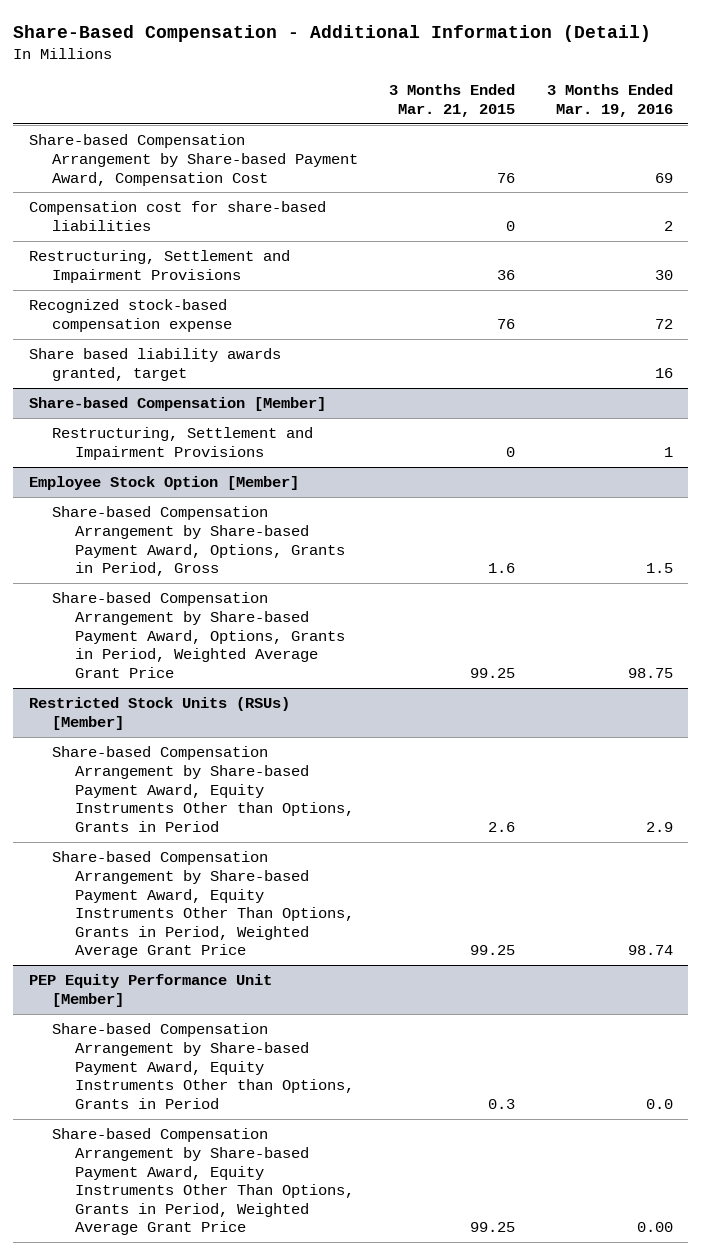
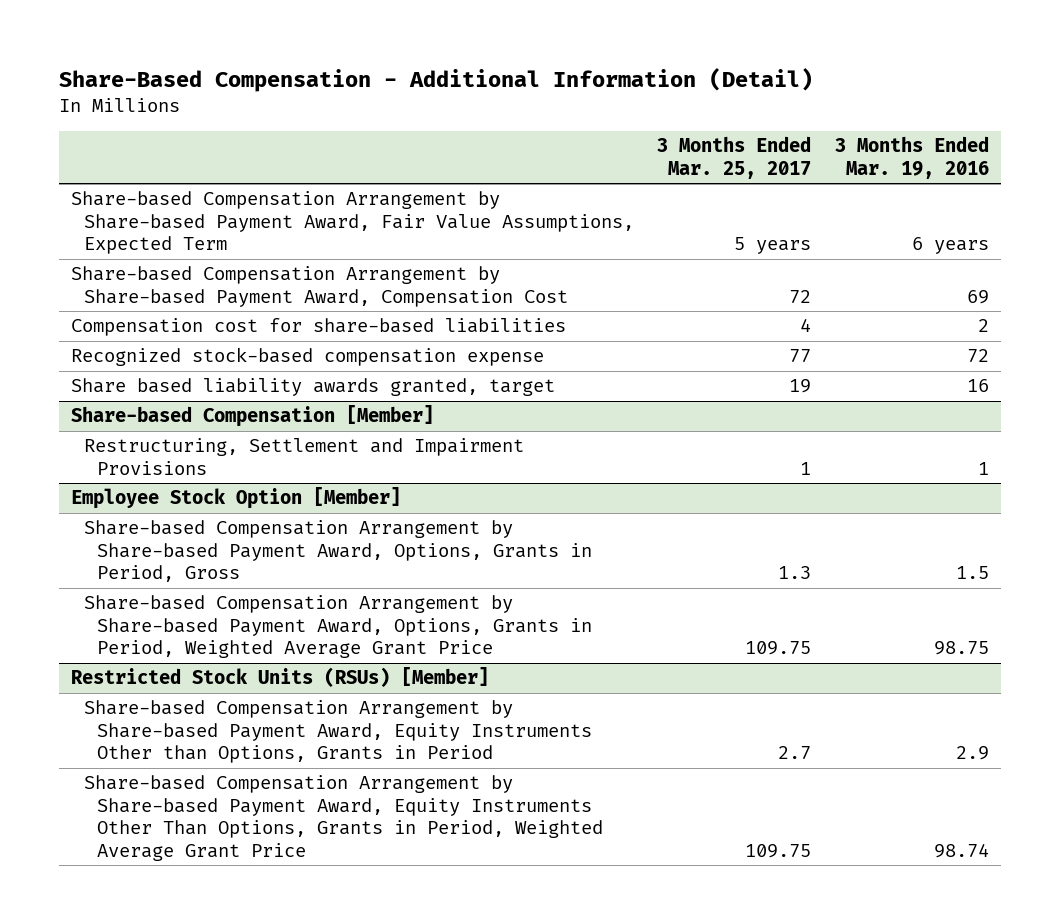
[389,83,516,117] 3 Months Ended Mar. 21, 2015 -> none
none -> [657,136,812,179] 3 Months Ended Mar. 25, 2017
none -> [70,191,634,255] Share-based Compensation Arrangement by Share-based Payment Award, Fair Value Assumptions, Expected Term
[29,250,291,283] Restructuring, Settlement and Impairment Provisions -> none
[29,974,273,1007] PEP Equity Performance Unit [Member] -> none
[52,1023,355,1109] Share-based Compensation Arrangement by Share-based Payment Award, Equity Instruments Other than Options, Grants in Period -> none
[52,1128,355,1236] Share-based Compensation Arrangement by Share-based Payment Award, Equity Instruments Other Than Options, Grants in Period, Weighted Average Grant Price -> none

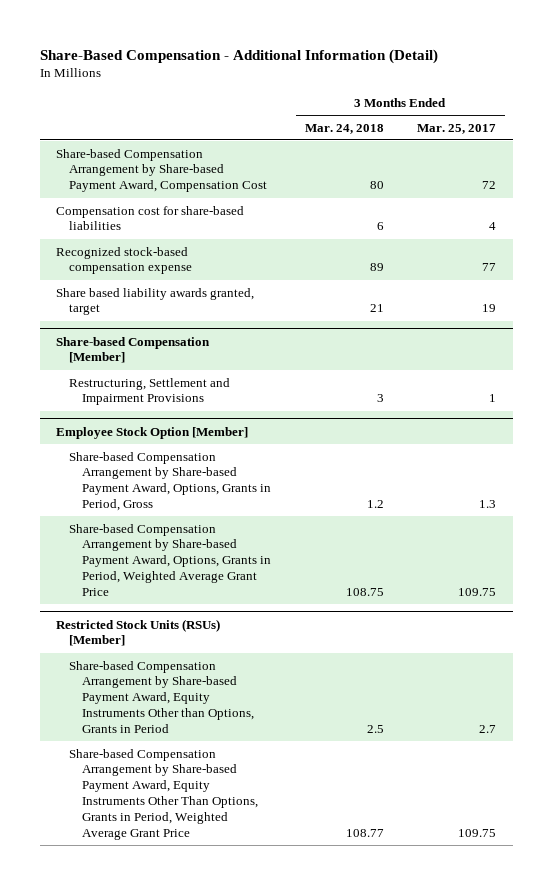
[835,136,990,179] 3 Months Ended Mar. 19, 2016 -> none
none -> [304,123,384,134] Mar. 24, 2018
[70,191,634,255] Share-based Compensation Arrangement by Share-based Payment Award, Fair Value Assumptions, Expected Term -> none

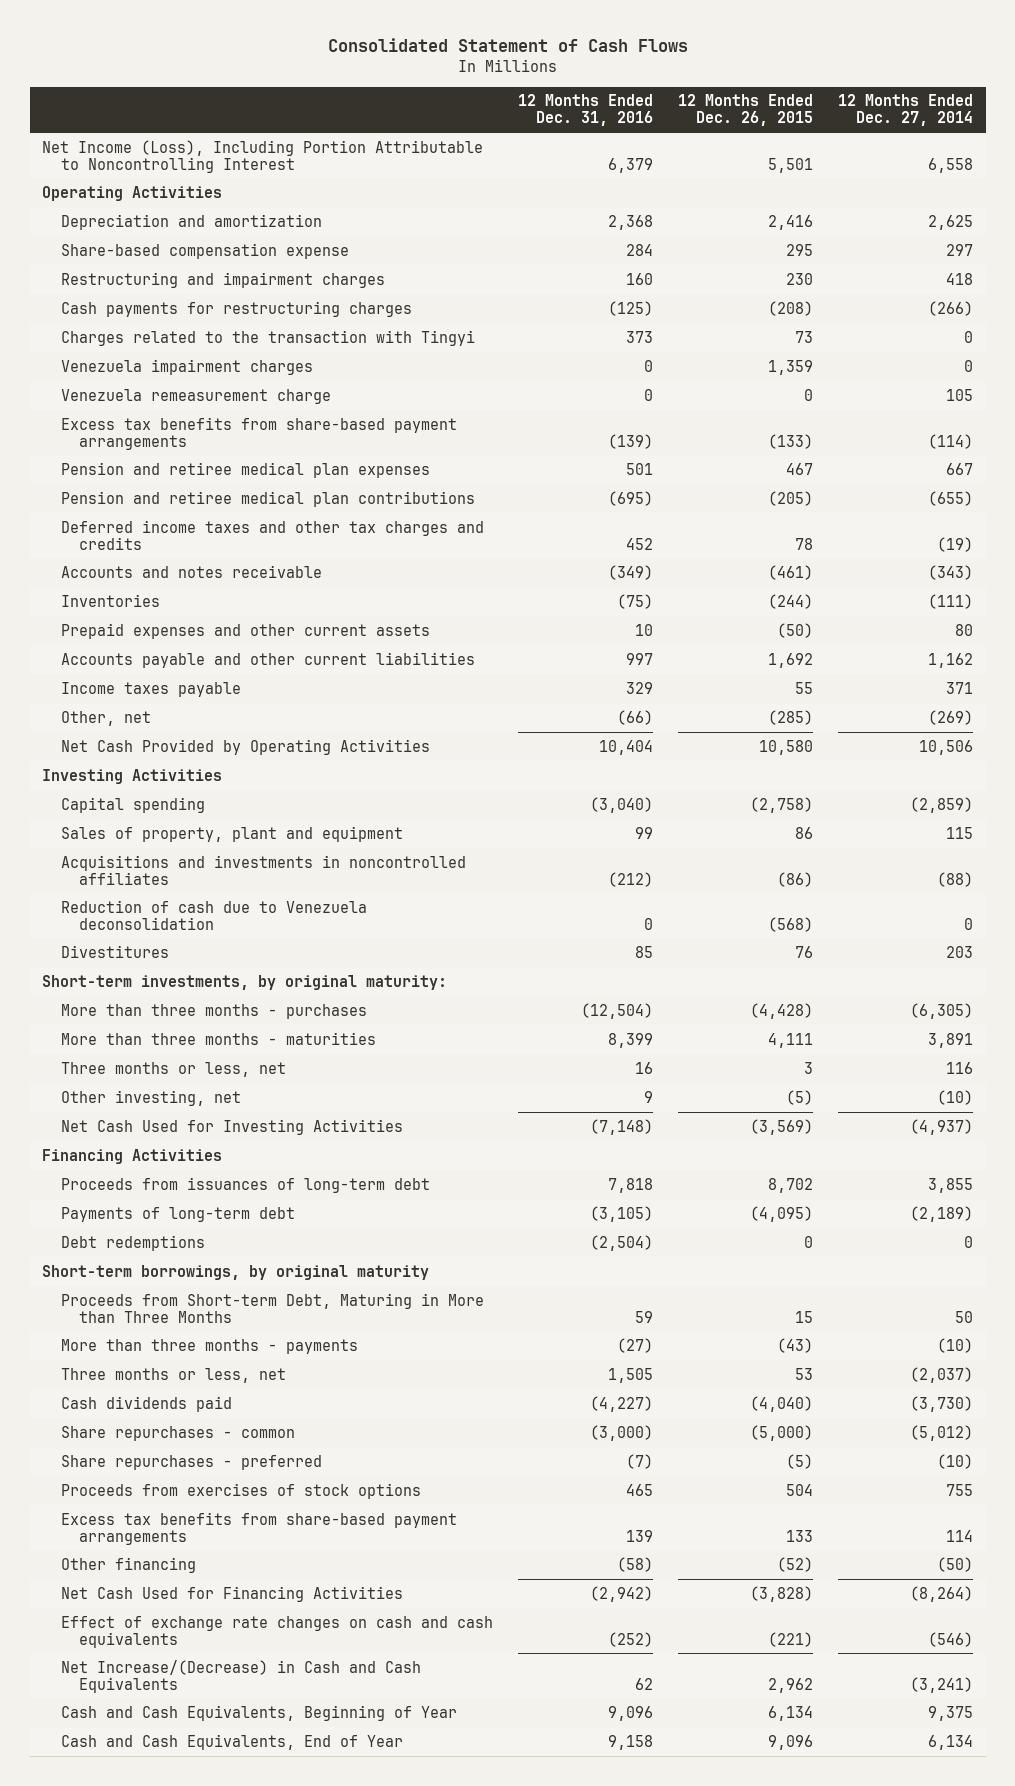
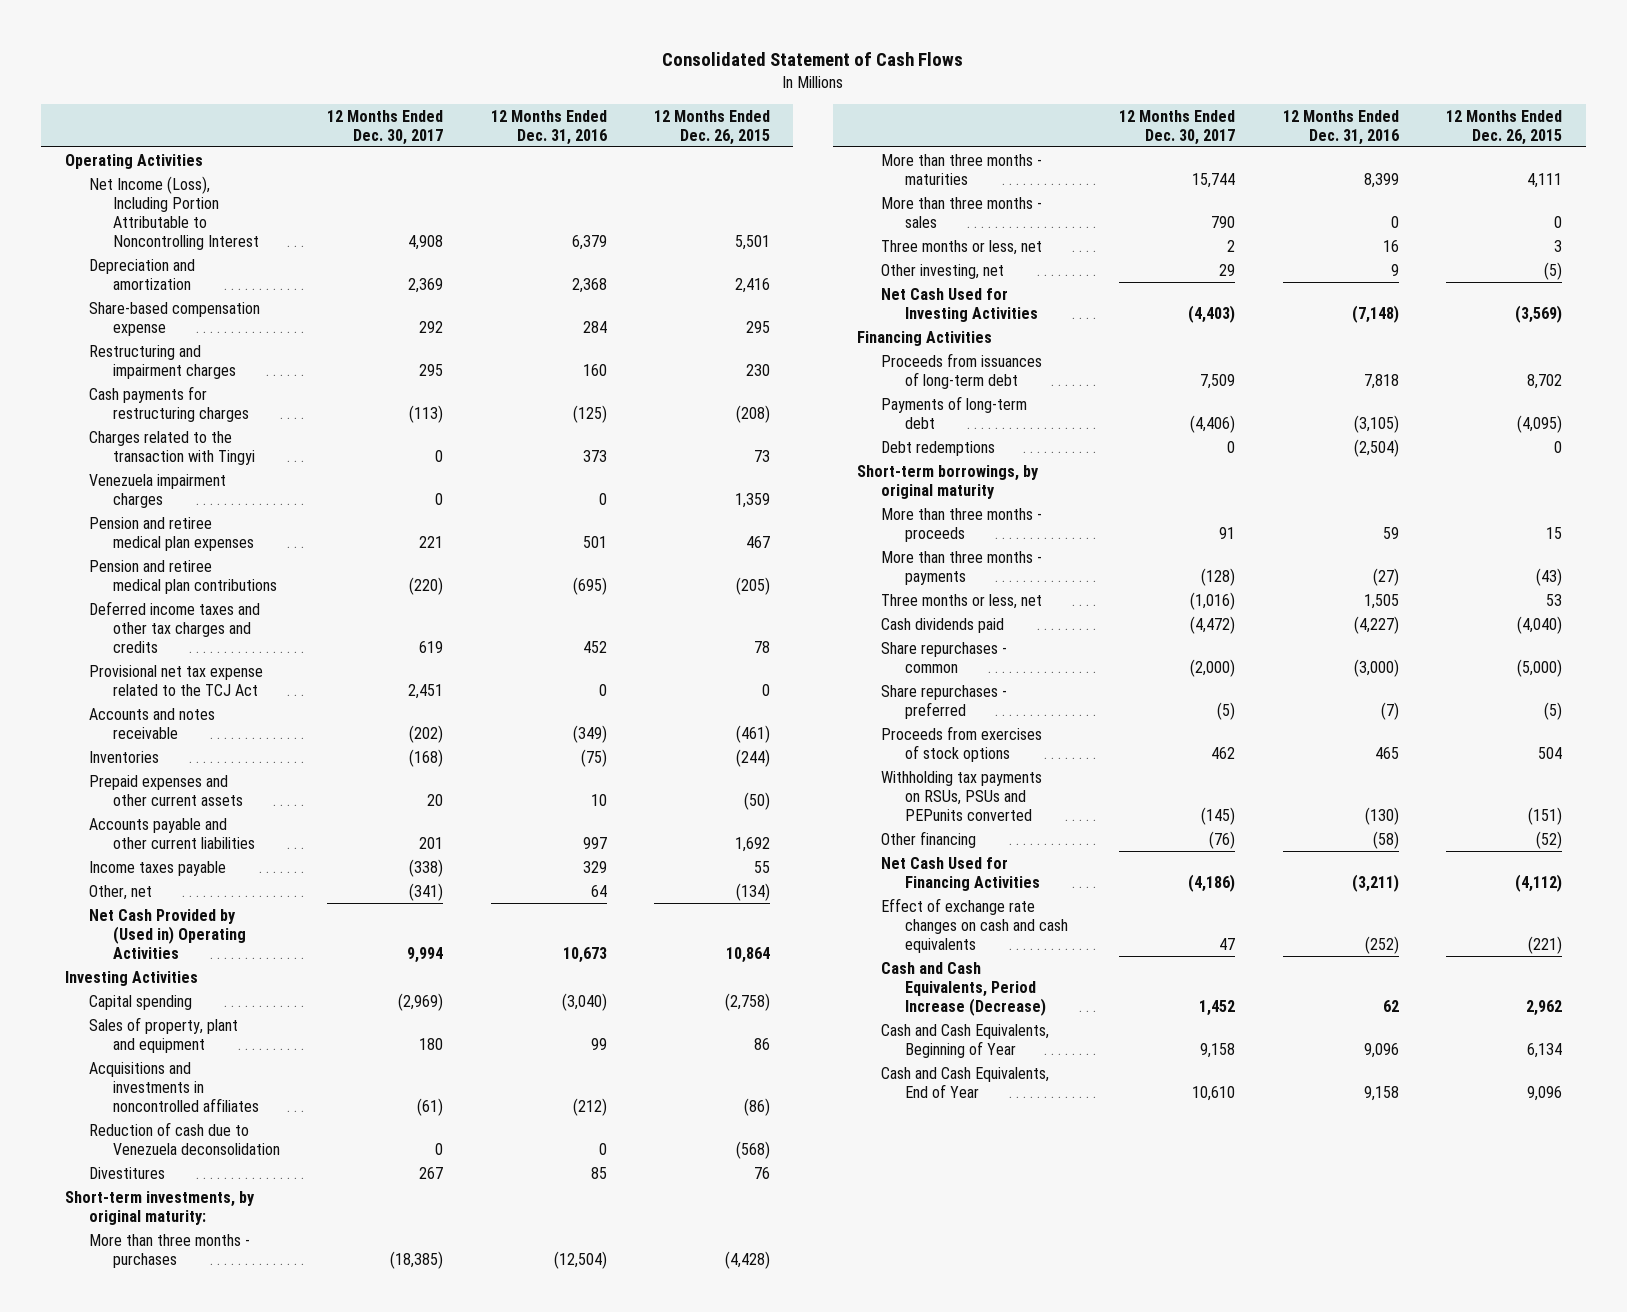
[837,94,973,127] 12 Months Ended Dec. 27, 2014 -> none
none -> [327,109,444,145] 12 Months Ended Dec. 30, 2017
[42,139,484,173] Net Income (Loss), Including Portion Attributable to Noncontrolling Interest -> [88,175,259,250] Net Income (Loss), Including Portion Attributable to Noncontrolling Interest
[60,388,331,404] Venezuela remeasurement charge -> none
[60,416,457,450] Excess tax benefits from share-based payment arrangements -> none
none -> [88,664,263,696] Provisional net tax expense related to the TCJ Act
[616,709,653,725] (66) -> [590,884,607,897] 64
[767,709,813,725] (285) -> [735,882,770,901] (134)
[60,738,430,755] Net Cash Provided by Operating Activities -> [88,908,246,959] Net Cash Provided by (Used in) Operating Activities
[598,739,653,755] 10,404 -> [562,946,607,963] 10,673
[758,739,813,755] 10,580 -> [725,946,770,963] 10,864
none -> [881,196,1043,228] More than three months - sales
[60,1292,484,1323] Proceeds from Short-term Debt, Maturing in More than Three Months -> [881,507,1043,542] More than three months - proceeds
[60,1511,457,1545] Excess tax benefits from share-based payment arrangements -> none
none -> [881,770,1043,821] Withholding tax payments on RSUs, PSUs and PEPunits converted
[589,1585,653,1602] (2,942) -> [1351,873,1399,892] (3,211)
[749,1585,813,1602] (3,828) -> [1515,873,1563,892] (4,112)
[60,1659,421,1693] Net Increase/(Decrease) in Cash and Cash Equivalents -> [881,961,1047,1016] Cash and Cash Equivalents, Period Increase (Decrease)

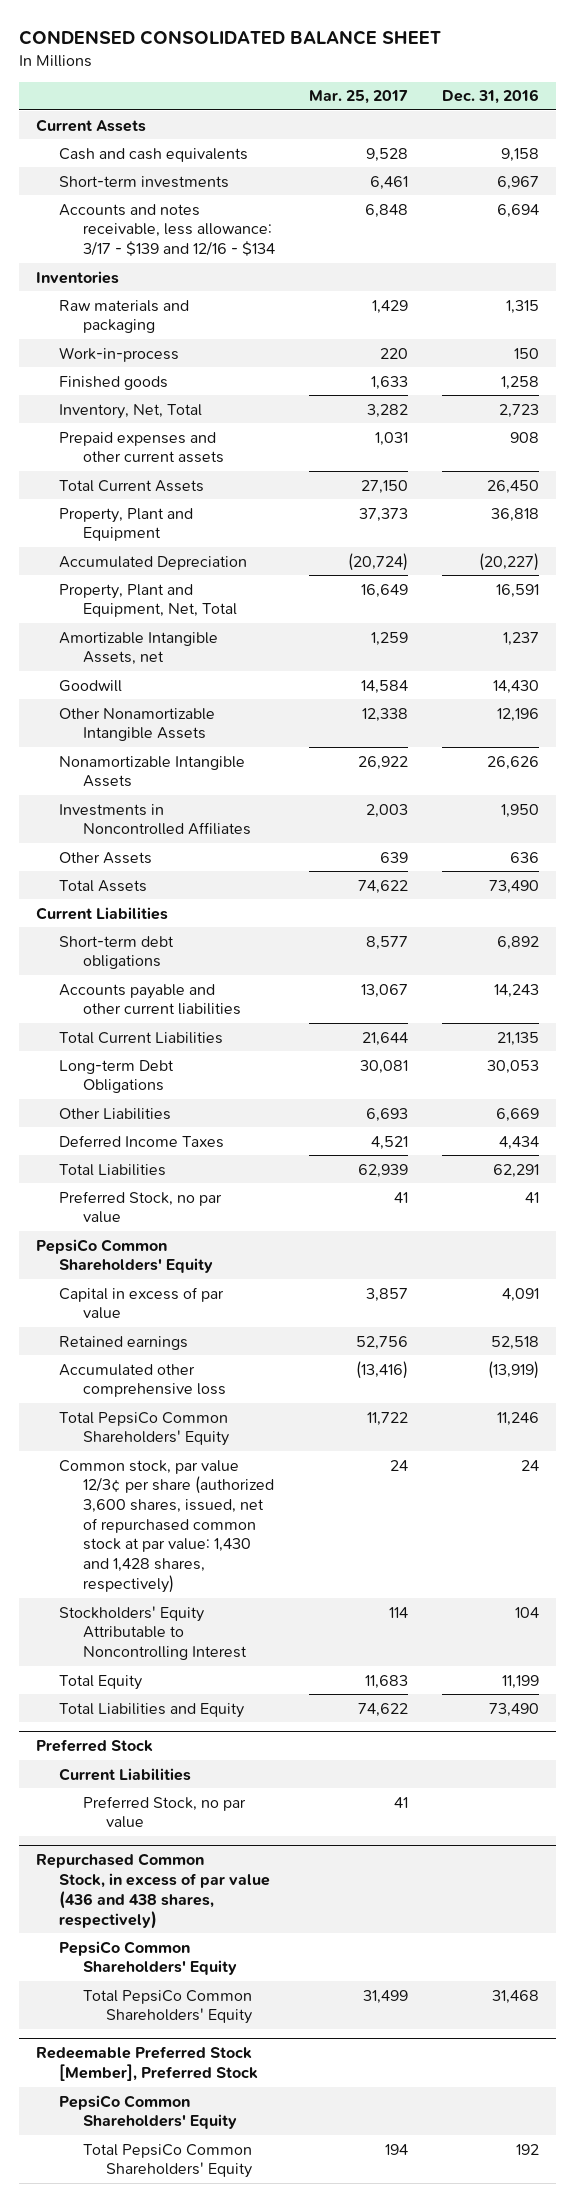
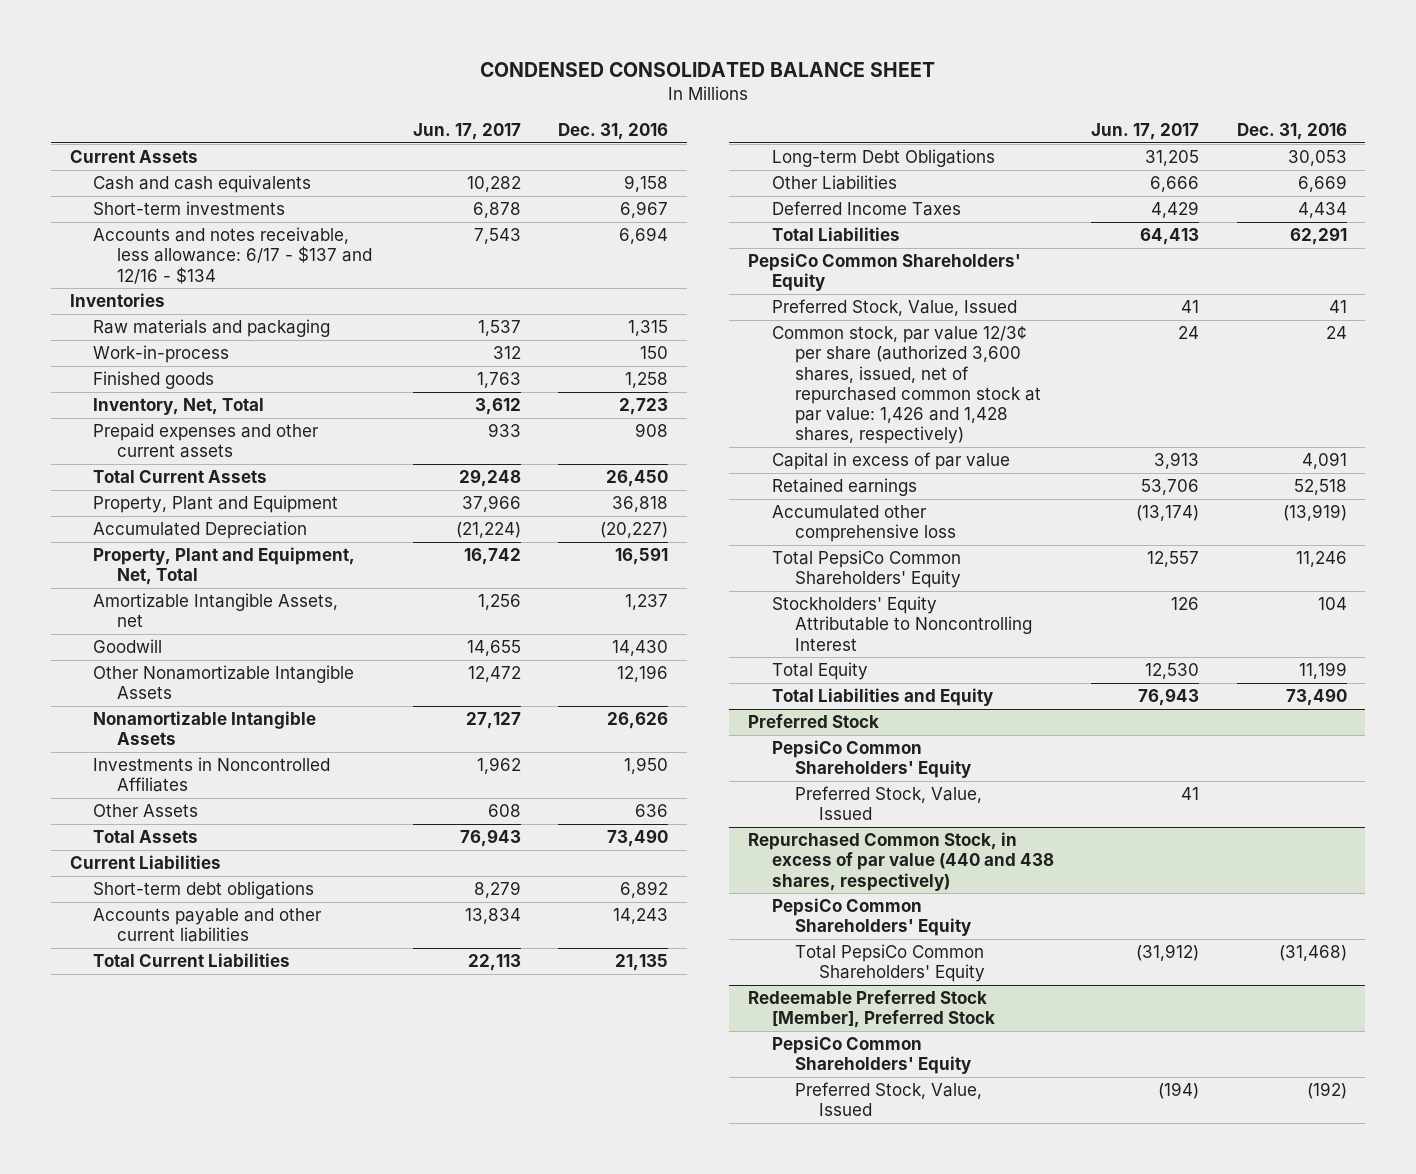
[308,90,408,105] Mar. 25, 2017 -> none
none -> [412,123,521,141] Jun. 17, 2017
[59,203,275,257] Accounts and notes receivable, less allowance: 3/17 - $139 and 12/16 - $134 -> [93,226,372,284] Accounts and notes receivable, less allowance: 6/17 - $137 and 12/16 - $134
[59,1190,223,1224] Preferred Stock, no par value -> none
none -> [771,298,1017,316] Preferred Stock, Value, Issued
none -> [771,325,1042,445] Common stock, par value 12/3¢ per share (authorized 3,600 shares, issued, net of repurchased common stock at par value: 1,426 and 1,428 shares, respectively)
[59,1459,274,1593] Common stock, par value 12/3¢ per share (authorized 3,600 shares, issued, net of repurchased common stock at par value: 1,430 and 1,428 shares, respectively) -> none
[59,1767,192,1781] Current Liabilities -> none
[82,1795,246,1829] Preferred Stock, no par value -> none
[35,1853,271,1929] Repurchased Common Stock, in excess of par value (436 and 438 shares, respectively) -> none
none -> [795,785,983,821] Preferred Stock, Value, Issued
none -> [748,831,1054,891] Repurchased Common Stock, in excess of par value (440 and 438 shares, respectively)
none -> [771,897,972,937] PepsiCo Common Shareholders' Equity
[491,1989,539,2004] 31,468 -> [1278,944,1347,961] (31,468)
[82,2143,253,2179] Total PepsiCo Common Shareholders' Equity -> none
none -> [795,1081,983,1117] Preferred Stock, Value, Issued

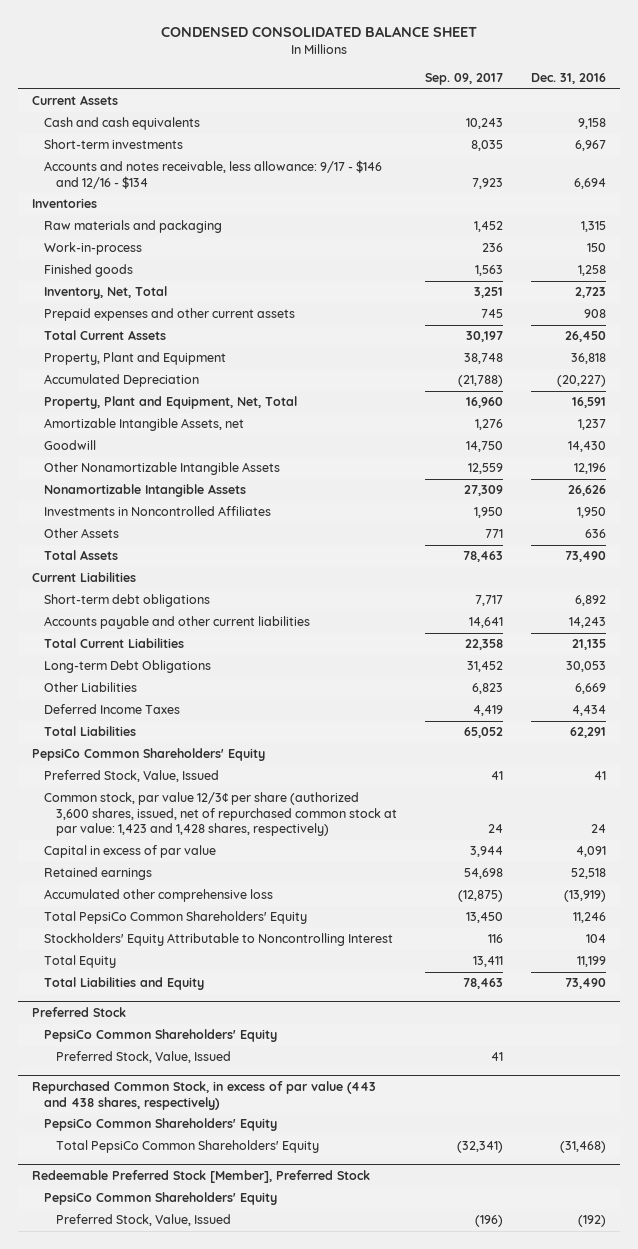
[412,123,521,141] Jun. 17, 2017 -> none
none -> [424,72,503,85] Sep. 09, 2017
[93,226,372,284] Accounts and notes receivable, less allowance: 6/17 - $137 and 12/16 - $134 -> [43,160,382,189] Accounts and notes receivable, less allowance: 9/17 - $146 and 12/16 - $134
[771,325,1042,445] Common stock, par value 12/3¢ per share (authorized 3,600 shares, issued, net of repurchased common stock at par value: 1,426 and 1,428 shares, respectively) -> [43,792,397,837] Common stock, par value 12/3¢ per share (authorized 3,600 shares, issued, net of repurchased common stock at par value: 1,423 and 1,428 shares, respectively)
[748,831,1054,891] Repurchased Common Stock, in excess of par value (440 and 438 shares, respectively) -> [31,1081,376,1110] Repurchased Common Stock, in excess of par value (443 and 438 shares, respectively)

